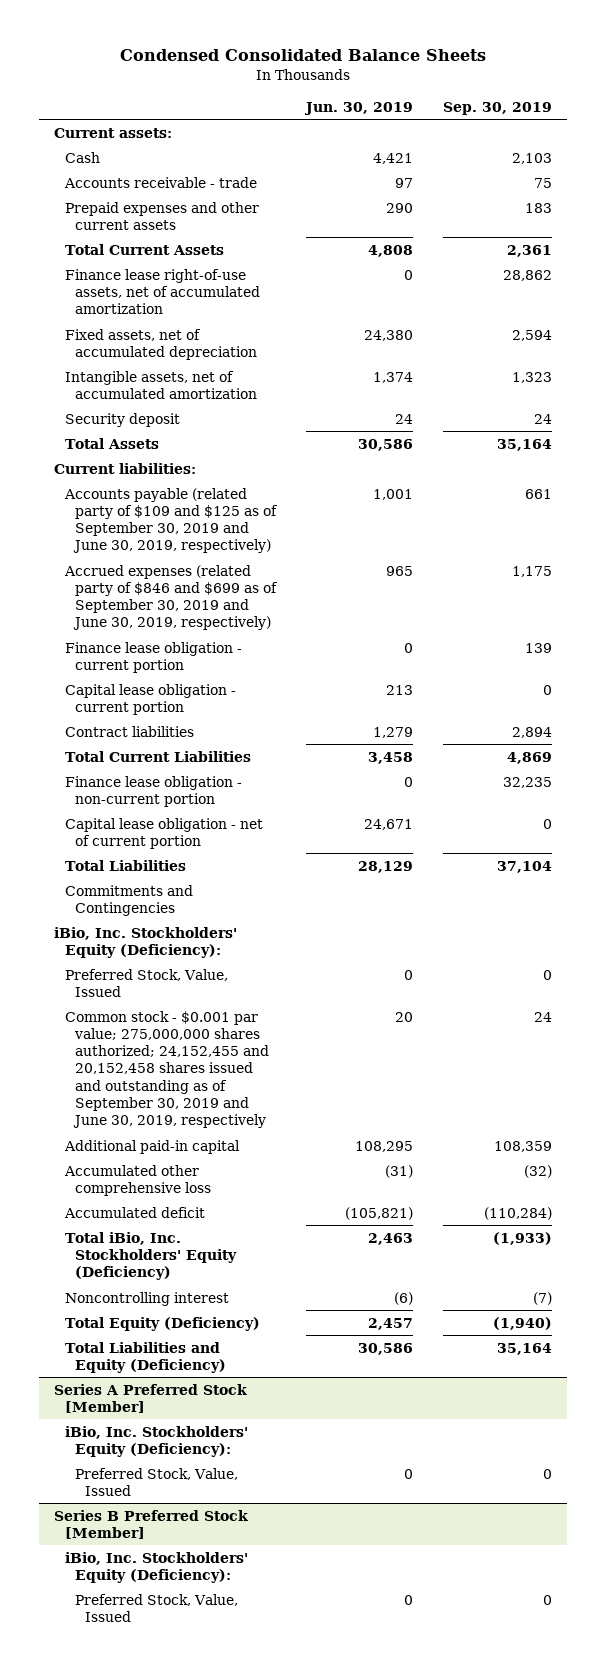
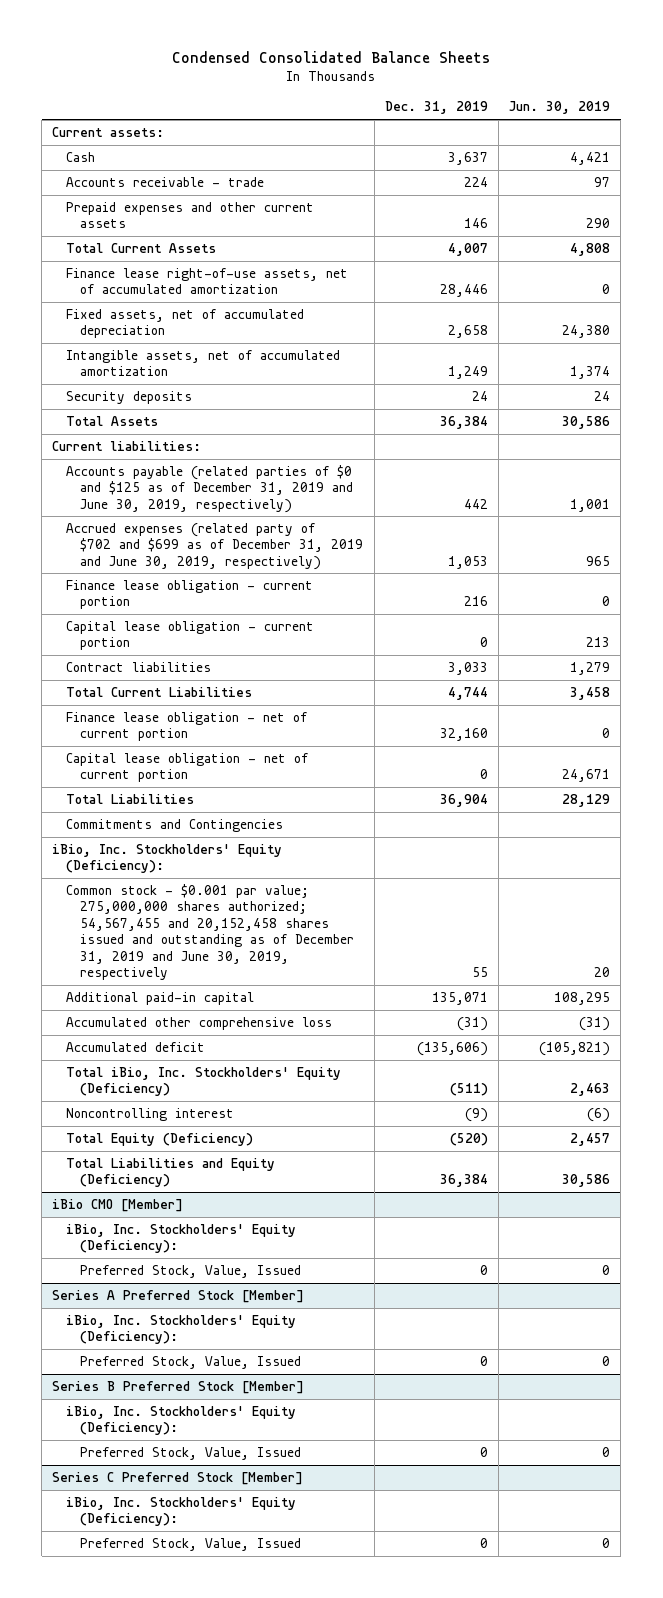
[442,101,552,115] Sep. 30, 2019 -> none
none -> [384,101,488,115] Dec. 31, 2019
[64,412,180,427] Security deposit -> [66,390,193,404] Security deposits
[63,487,278,554] Accounts payable (related party of $109 and $125 as of September 30, 2019 and June 30, 2019, respectively) -> [66,464,354,513] Accounts payable (related parties of $0 and $125 as of December 31, 2019 and June 30, 2019, respectively)
[63,564,278,631] Accrued expenses (related party of $846 and $699 as of September 30, 2019 and June 30, 2019, respectively) -> [66,522,364,570] Accrued expenses (related party of $702 and $699 as of December 31, 2019 and June 30, 2019, respectively)
[64,775,242,807] Finance lease obligation - non-current portion -> [66,711,308,742] Finance lease obligation - net of current portion
[64,968,228,997] Preferred Stock, Value, Issued -> none
[64,1010,269,1129] Common stock - $0.001 par value; 275,000,000 shares authorized; 24,152,455 and 20,152,458 shares issued and outstanding as of September 30, 2019 and June 30, 2019, respectively -> [66,883,355,980] Common stock - $0.001 par value; 275,000,000 shares authorized; 54,567,455 and 20,152,458 shares issued and outstanding as of December 31, 2019 and June 30, 2019, respectively
none -> [52,1198,184,1212] iBio CMO [Member]
none -> [66,1223,297,1254] iBio, Inc. Stockholders' Equity (Deficiency):
none -> [80,1264,302,1278] Preferred Stock, Value, Issued
none -> [52,1471,304,1485] Series C Preferred Stock [Member]
none -> [66,1496,297,1527] iBio, Inc. Stockholders' Equity (Deficiency):
none -> [80,1537,302,1551] Preferred Stock, Value, Issued

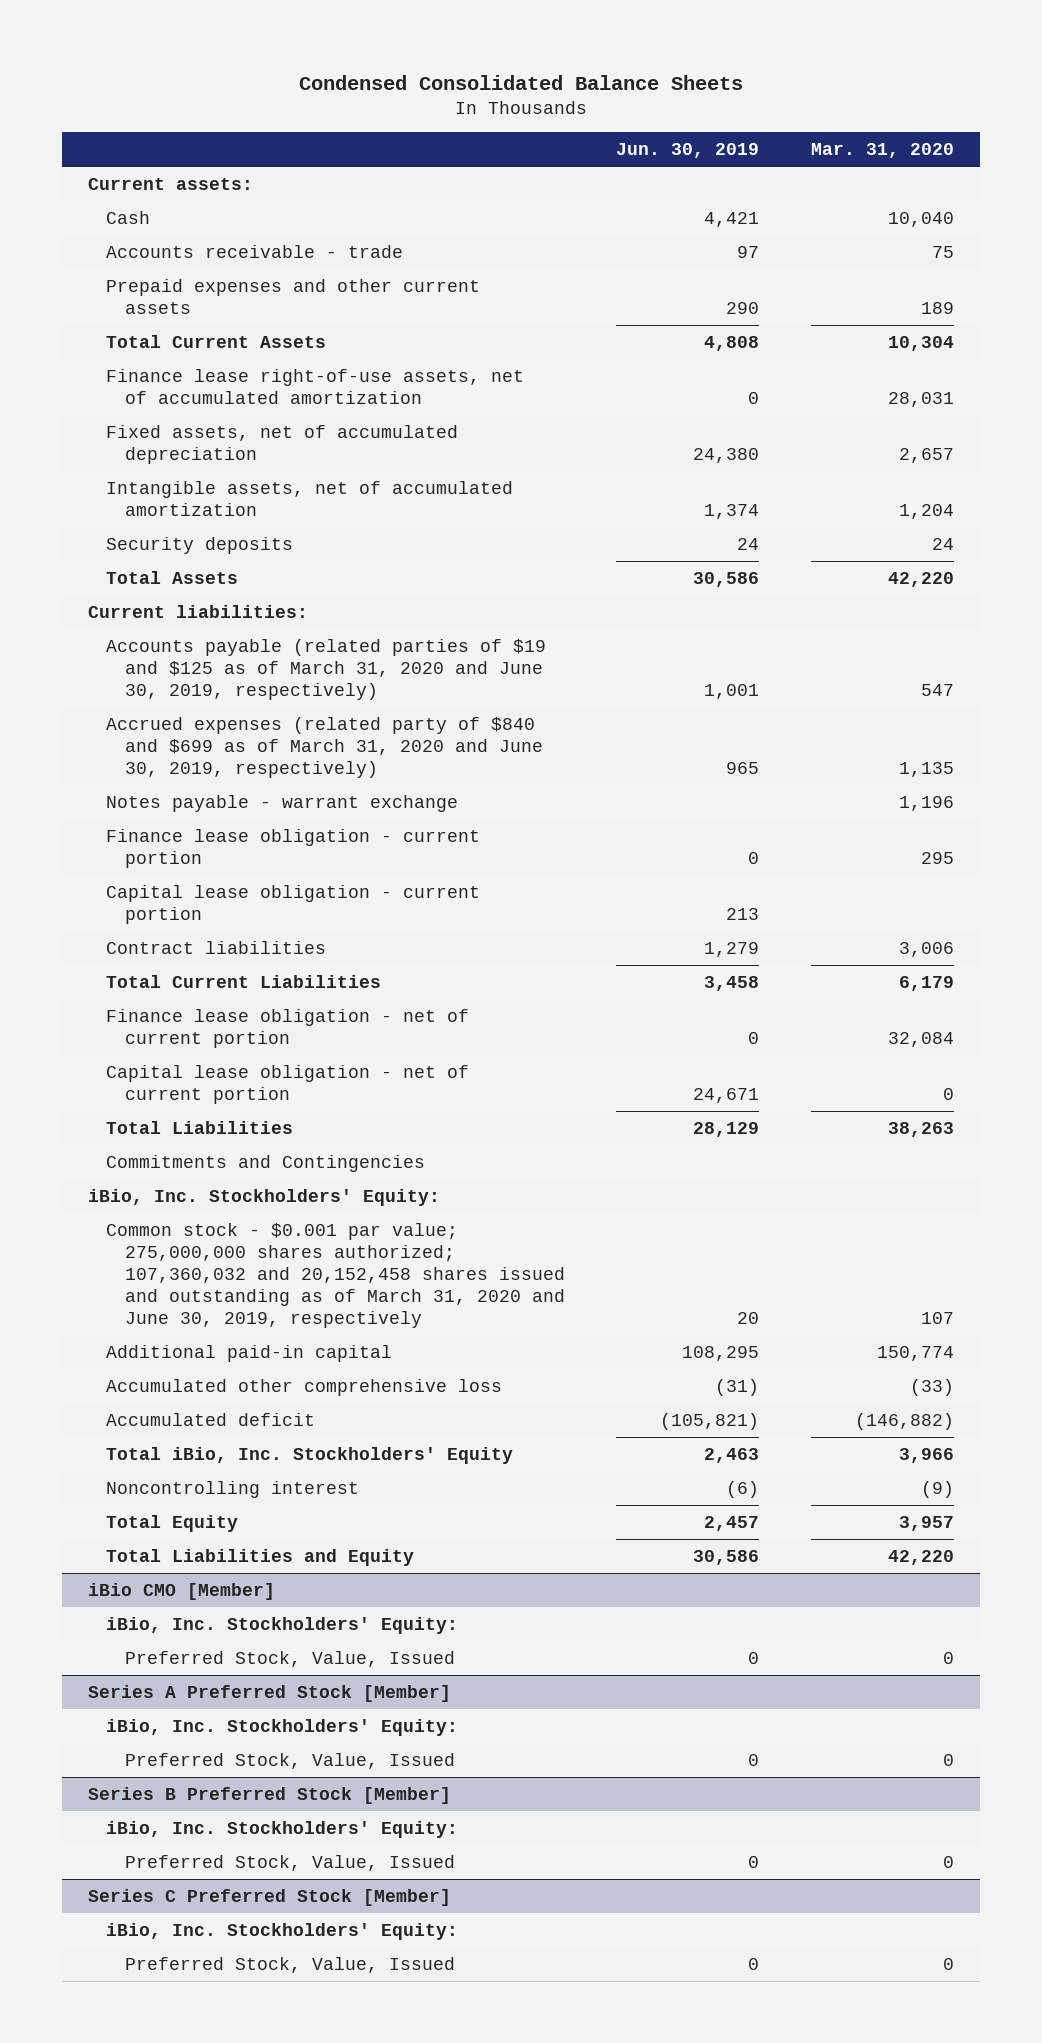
[384,101,488,115] Dec. 31, 2019 -> none
none -> [810,142,954,158] Mar. 31, 2020
[66,464,354,513] Accounts payable (related parties of $0 and $125 as of December 31, 2019 and June 30, 2019, respectively) -> [106,639,547,700] Accounts payable (related parties of $19 and $125 as of March 31, 2020 and June 30, 2019, respectively)
[66,522,364,570] Accrued expenses (related party of $702 and $699 as of December 31, 2019 and June 30, 2019, respectively) -> [106,717,543,778] Accrued expenses (related party of $840 and $699 as of March 31, 2020 and June 30, 2019, respectively)
none -> [106,795,459,813] Notes payable - warrant exchange
[52,843,283,874] iBio, Inc. Stockholders' Equity (Deficiency): -> [88,1189,441,1207] iBio, Inc. Stockholders' Equity:
[66,883,355,980] Common stock - $0.001 par value; 275,000,000 shares authorized; 54,567,455 and 20,152,458 shares issued and outstanding as of December 31, 2019 and June 30, 2019, respectively -> [106,1223,565,1328] Common stock - $0.001 par value; 275,000,000 shares authorized; 107,360,032 and 20,152,458 shares issued and outstanding as of March 31, 2020 and June 30, 2019, respectively
[66,1066,342,1097] Total iBio, Inc. Stockholders' Equity (Deficiency) -> [106,1447,514,1465] Total iBio, Inc. Stockholders' Equity
[66,1132,254,1146] Total Equity (Deficiency) -> [106,1515,239,1533] Total Equity
[66,1157,276,1188] Total Liabilities and Equity (Deficiency) -> [106,1549,415,1567] Total Liabilities and Equity
[66,1223,297,1254] iBio, Inc. Stockholders' Equity (Deficiency): -> [106,1617,459,1635] iBio, Inc. Stockholders' Equity:
[66,1314,297,1345] iBio, Inc. Stockholders' Equity (Deficiency): -> [106,1719,459,1737] iBio, Inc. Stockholders' Equity:
[66,1405,297,1436] iBio, Inc. Stockholders' Equity (Deficiency): -> [106,1821,459,1839] iBio, Inc. Stockholders' Equity:
[66,1496,297,1527] iBio, Inc. Stockholders' Equity (Deficiency): -> [106,1923,459,1941] iBio, Inc. Stockholders' Equity:

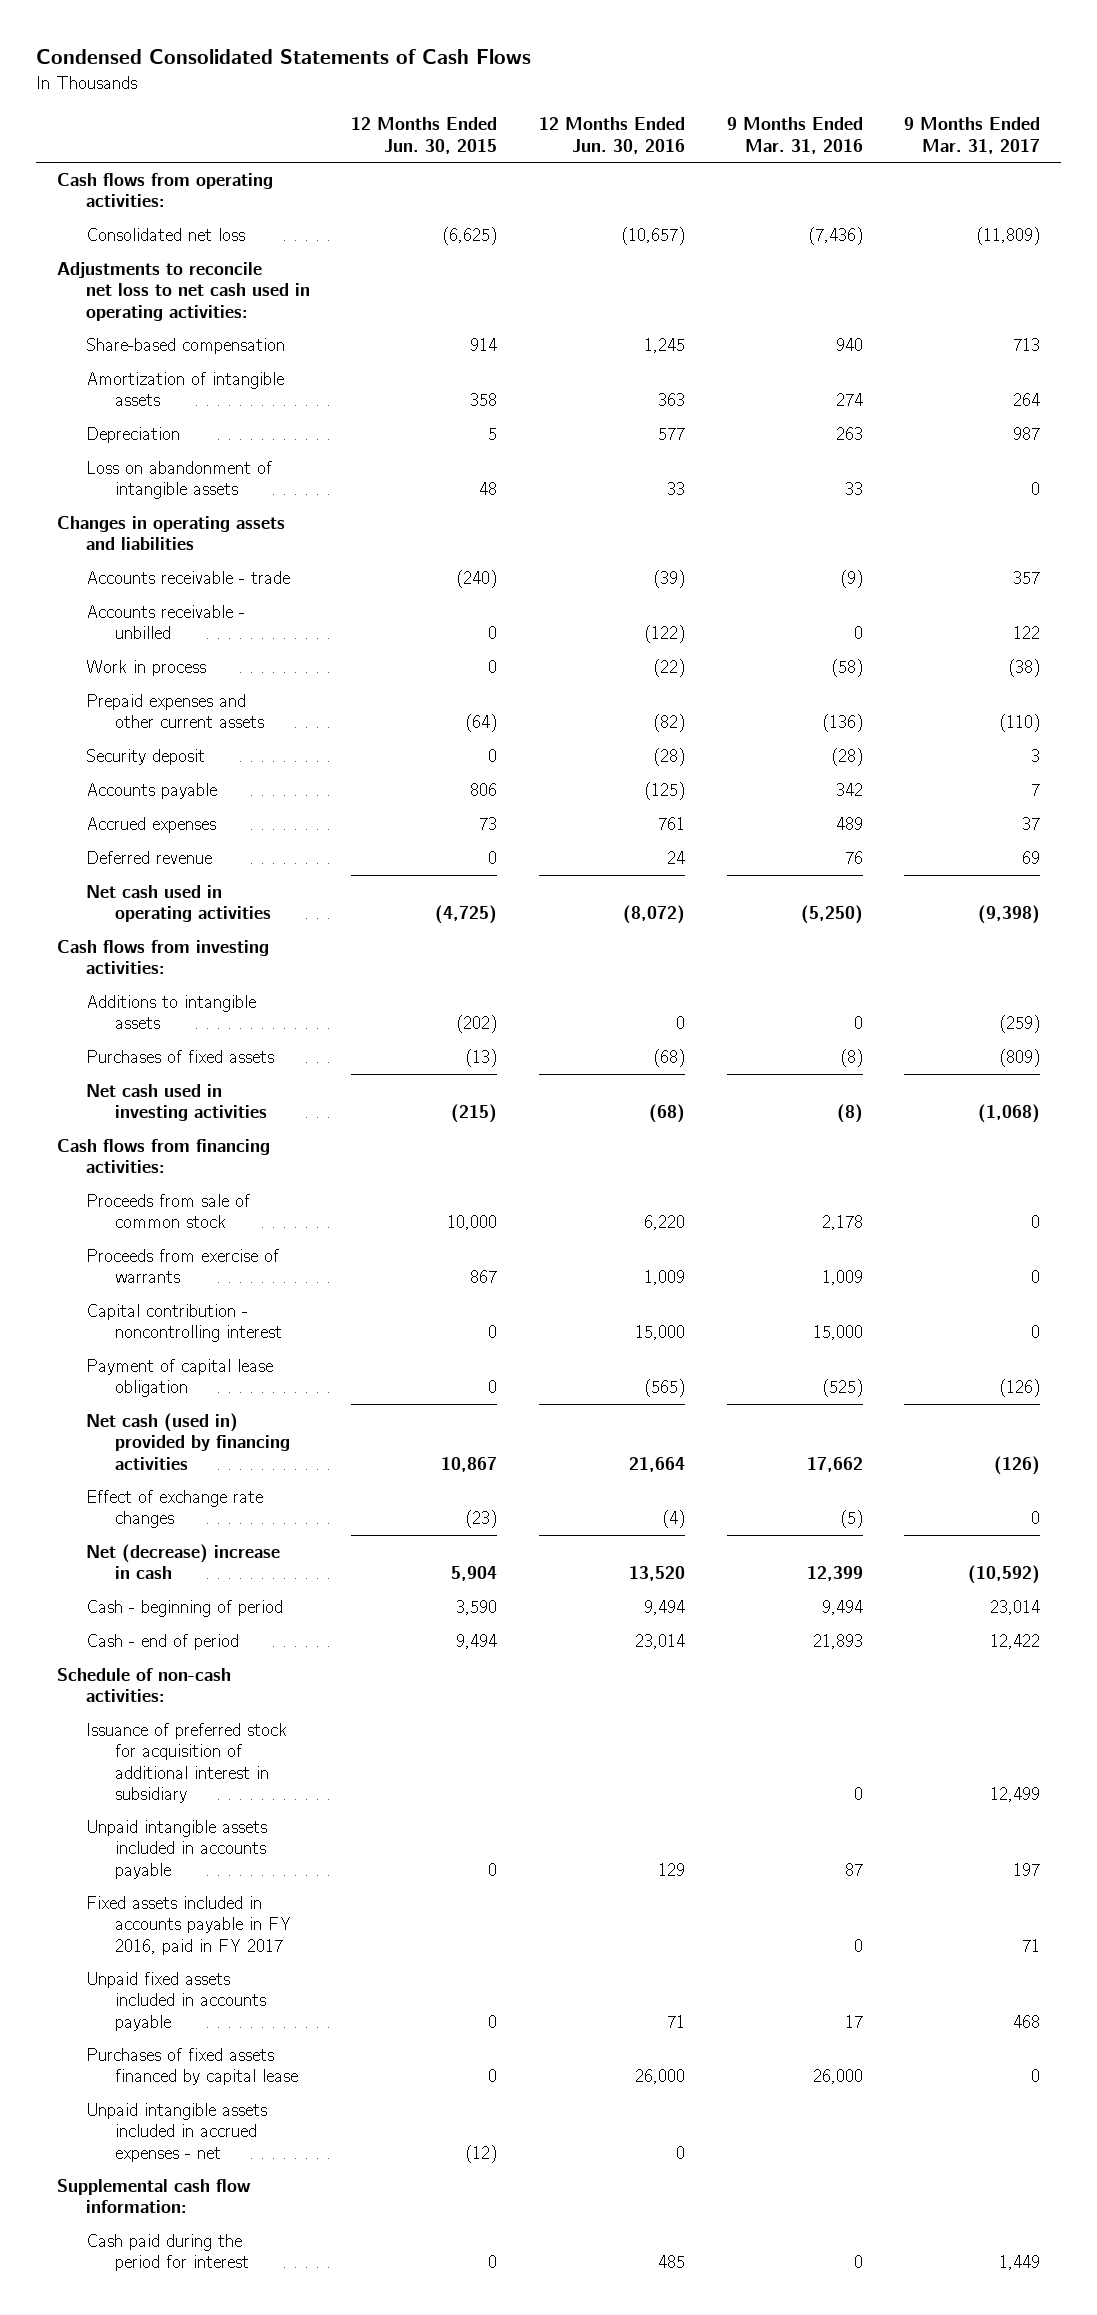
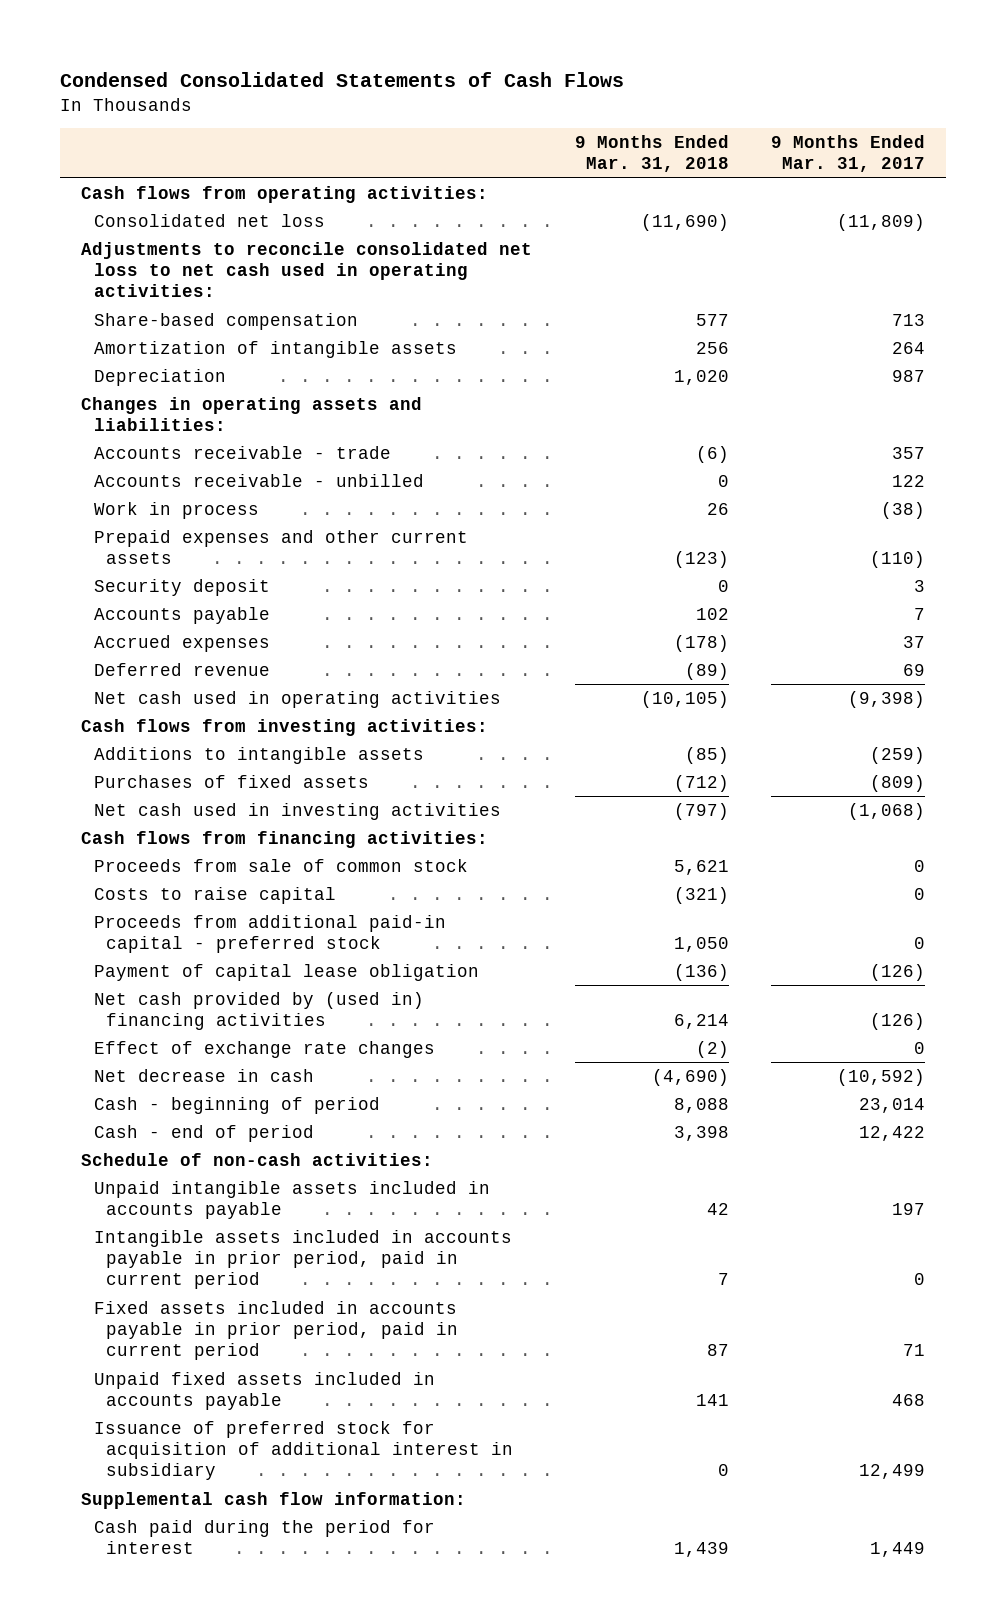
[351,117,498,154] 12 Months Ended Jun. 30, 2015 -> none
[539,117,686,154] 12 Months Ended Jun. 30, 2016 -> none
[726,117,863,154] 9 Months Ended Mar. 31, 2016 -> none
none -> [574,135,729,173] 9 Months Ended Mar. 31, 2018
[56,262,310,321] Adjustments to reconcile net loss to net cash used in operating activities: -> [81,241,533,298] Adjustments to reconcile consolidated net loss to net cash used in operating activities:
[85,461,272,500] Loss on abandonment of intangible assets -> none
[56,516,285,551] Changes in operating assets and liabilities -> [81,396,423,432] Changes in operating assets and liabilities:
[85,1249,279,1284] Proceeds from exercise of warrants -> none
none -> [93,886,336,904] Costs to raise capital
[85,1304,282,1343] Capital contribution - noncontrolling interest -> [93,914,446,954] Proceeds from additional paid-in capital - preferred stock
[85,1413,290,1470] Net cash (used in) provided by financing activities -> [93,991,424,1031] Net cash provided by (used in) financing activities
[85,1544,280,1580] Net (decrease) increase in cash -> [93,1068,314,1082] Net decrease in cash
none -> [93,1229,512,1290] Intangible assets included in accounts payable in prior period, paid in current period
[85,1896,291,1955] Fixed assets included in accounts payable in FY 2016, paid in FY 2017 -> [93,1300,458,1361] Fixed assets included in accounts payable in prior period, paid in current period
[85,2048,298,2086] Purchases of fixed assets financed by capital lease -> none
[85,2103,267,2162] Unpaid intangible assets included in accrued expenses - net -> none
[85,1723,287,1803] Issuance of preferred stock for acquisition of additional interest in subsidiary -> [93,1420,513,1481] Issuance of preferred stock for acquisition of additional interest in subsidiary

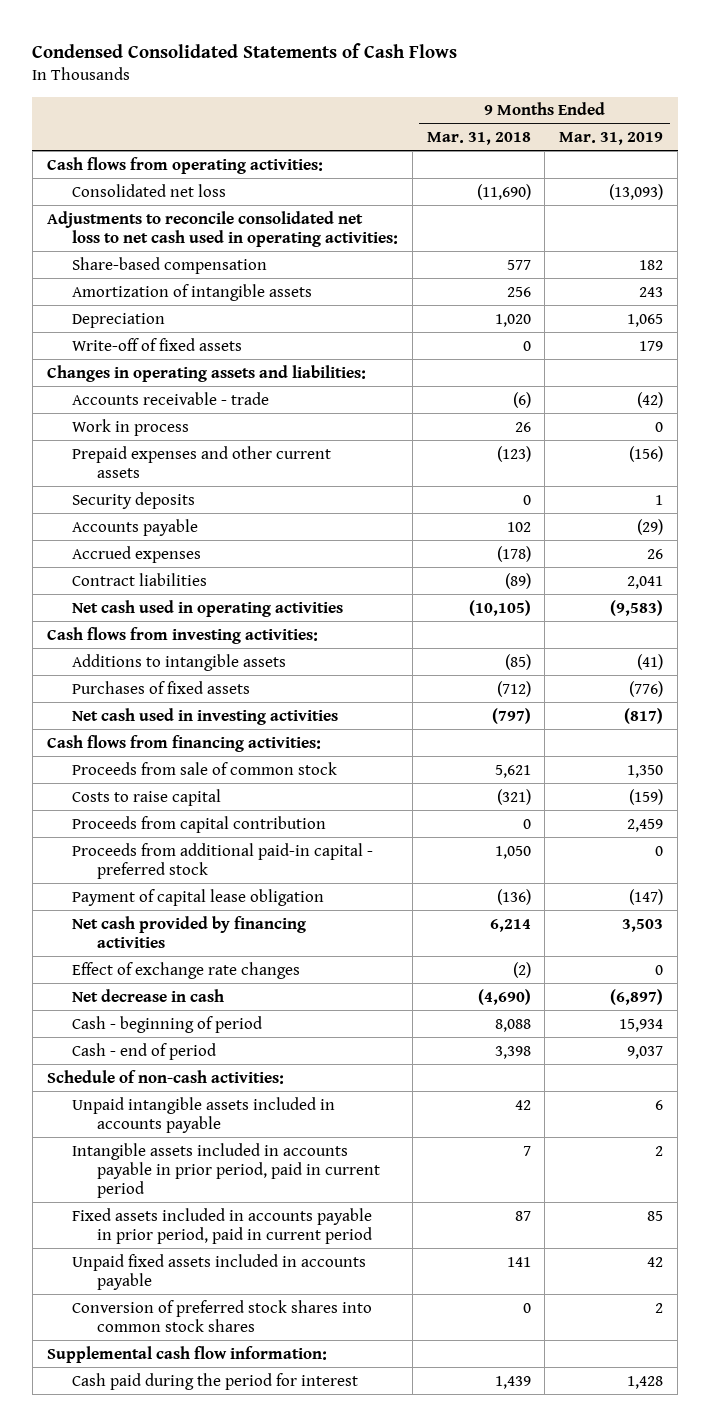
[770,135,925,173] 9 Months Ended Mar. 31, 2017 -> none
none -> [559,131,664,145] Mar. 31, 2019
none -> [71,337,242,351] Write-off of fixed assets
[93,473,424,487] Accounts receivable - unbilled -> none
[93,578,270,596] Security deposit -> [71,491,195,509] Security deposits
[93,662,270,676] Deferred revenue -> none
none -> [71,572,207,586] Contract liabilities
none -> [71,815,326,833] Proceeds from capital contribution
[93,991,424,1031] Net cash provided by (used in) financing activities -> [71,915,306,948] Net cash provided by financing activities
[93,1420,513,1481] Issuance of preferred stock for acquisition of additional interest in subsidiary -> none
none -> [71,1299,372,1332] Conversion of preferred stock shares into common stock shares

